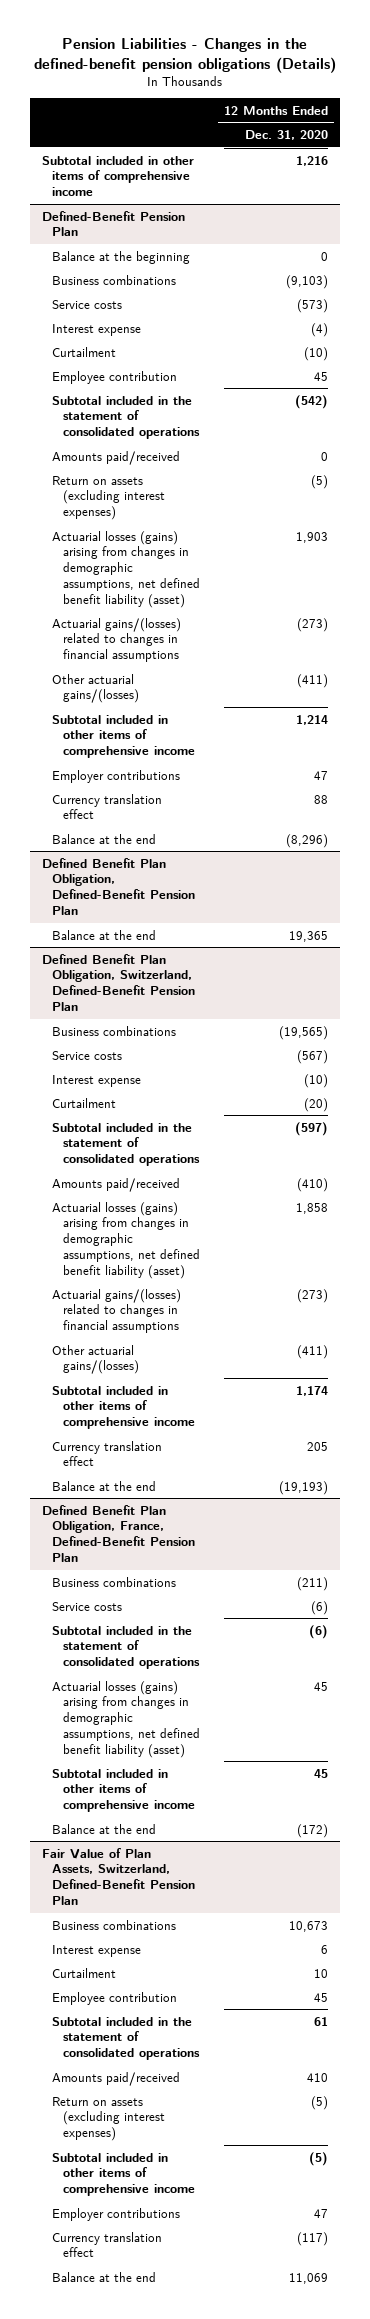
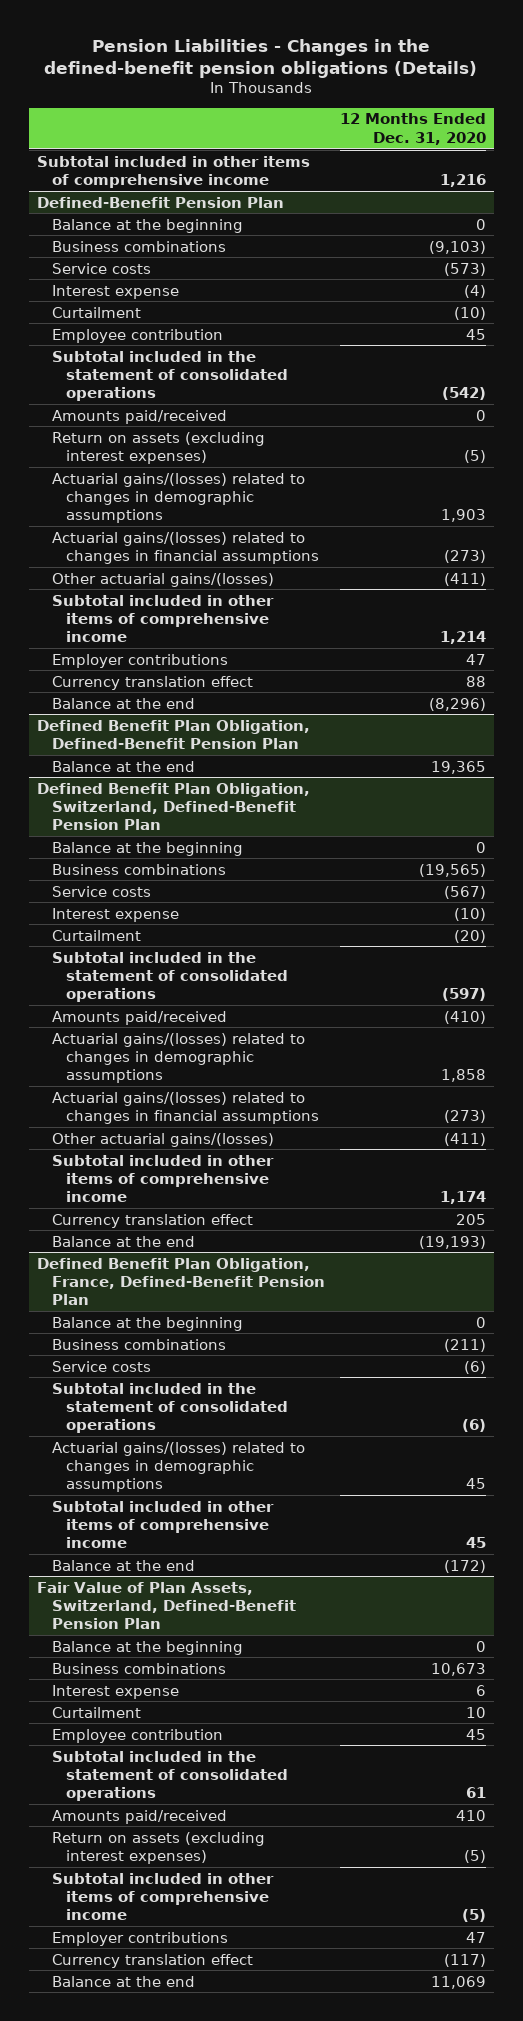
[52,530,200,608] Actuarial losses (gains) arising from changes in demographic assumptions, net defined benefit liability (asset) -> [51,472,305,524] Actuarial gains/(losses) related to changes in demographic assumptions
none -> [51,841,243,856] Balance at the beginning
[52,1201,200,1279] Actuarial losses (gains) arising from changes in demographic assumptions, net defined benefit liability (asset) -> [51,1032,305,1084] Actuarial gains/(losses) related to changes in demographic assumptions
none -> [51,1316,243,1331] Balance at the beginning
[52,1680,200,1758] Actuarial losses (gains) arising from changes in demographic assumptions, net defined benefit liability (asset) -> [51,1441,305,1493] Actuarial gains/(losses) related to changes in demographic assumptions
none -> [51,1640,243,1655] Balance at the beginning

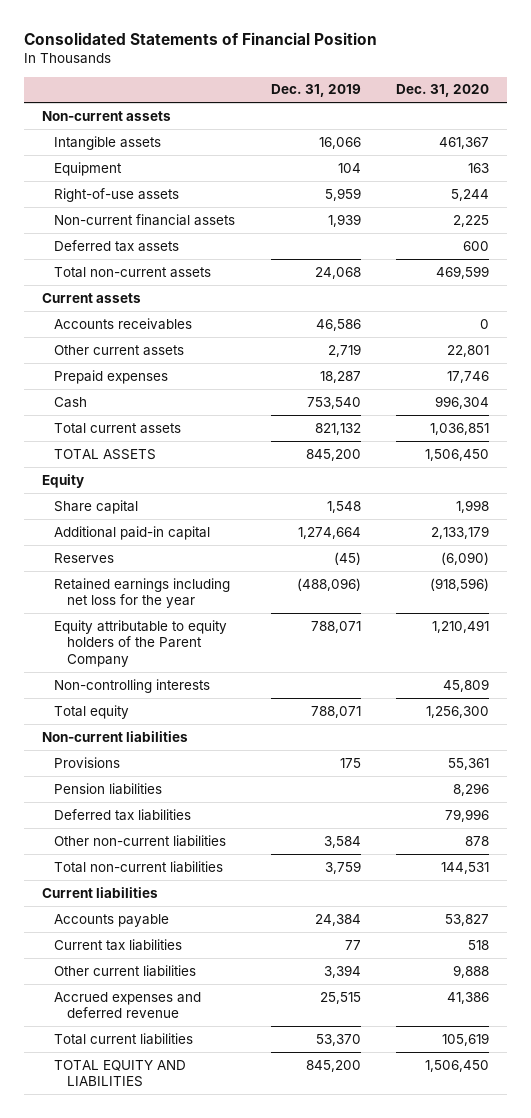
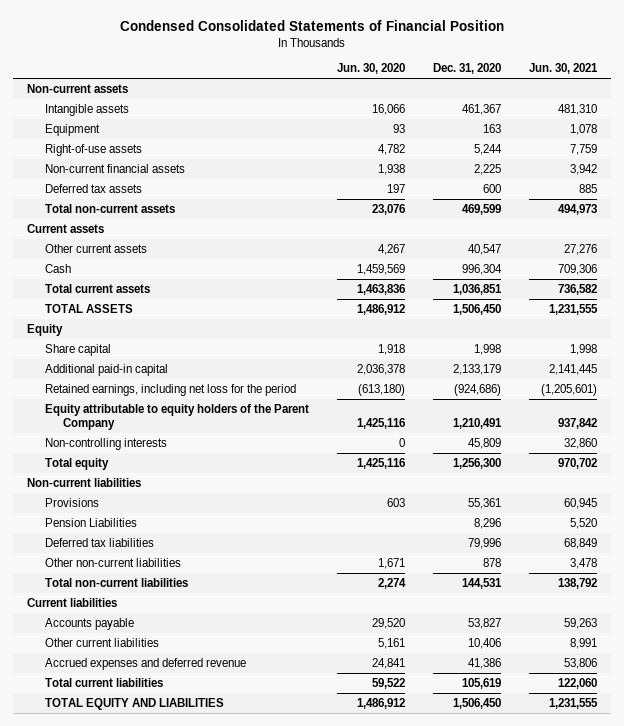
[23,31,377,45] Consolidated Statements of Financial Position -> [119,19,504,31] Condensed Consolidated Statements of Financial Position
[270,84,361,98] Dec. 31, 2019 -> none
none -> [336,63,405,75] Jun. 30, 2020
none -> [528,63,598,75] Jun. 30, 2021
[54,317,193,330] Accounts receivables -> none
[54,369,169,384] Prepaid expenses -> none
[447,344,490,357] 22,801 -> [467,243,501,255] 40,547
[54,552,115,563] Reserves -> none
[54,577,231,609] Retained earnings including net loss for the year -> [44,383,296,396] Retained earnings, including net loss for the period
[430,577,490,591] (918,596) -> [453,383,501,396] (924,686)
[54,782,163,795] Pension liabilities -> [44,517,137,527] Pension Liabilities
[54,938,183,951] Current tax liabilities -> none
[453,964,490,978] 9,888 -> [467,637,501,649] 10,406

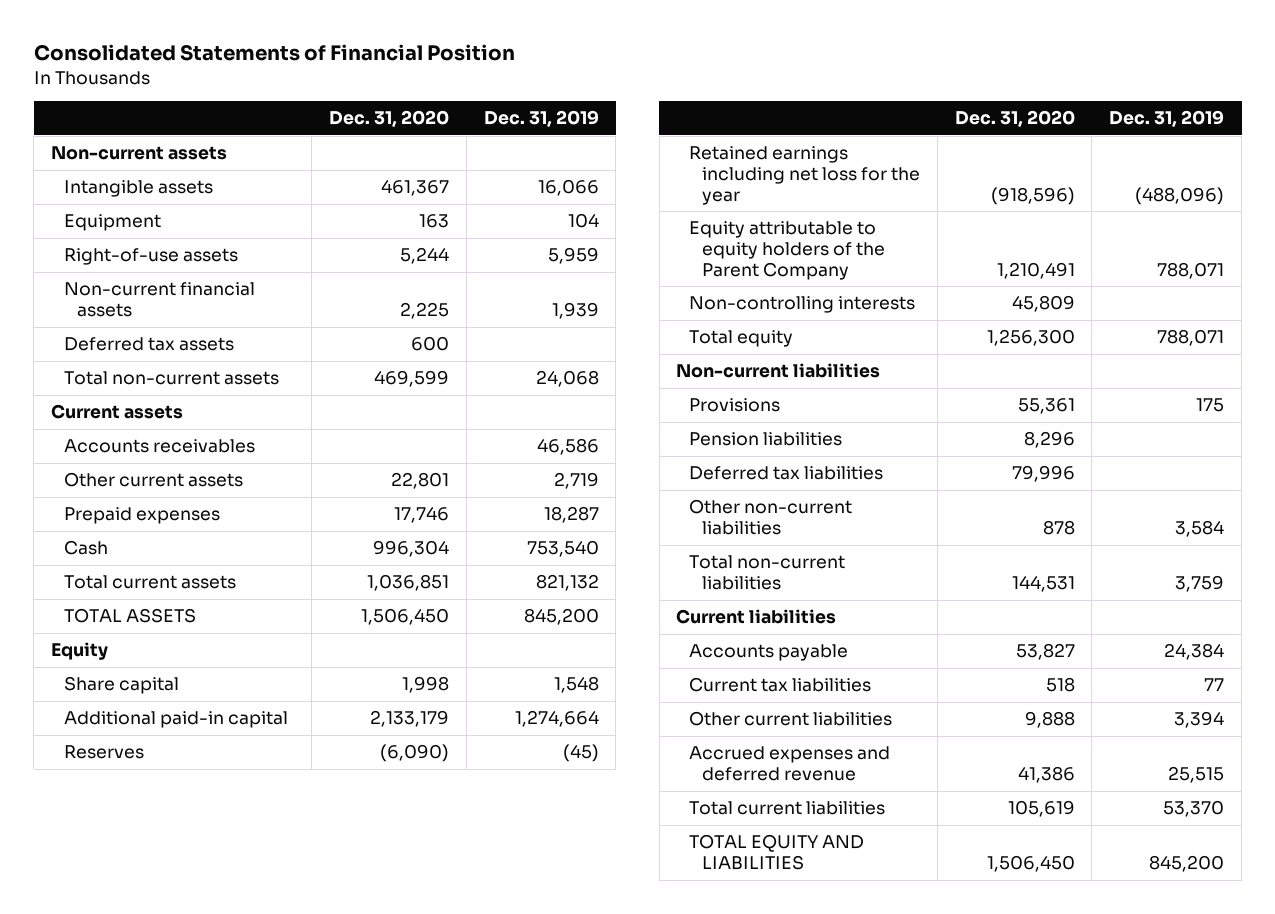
[119,19,504,31] Condensed Consolidated Statements of Financial Position -> [33,44,515,62] Consolidated Statements of Financial Position
[336,63,405,75] Jun. 30, 2020 -> none
[528,63,598,75] Jun. 30, 2021 -> none
none -> [483,110,599,128] Dec. 31, 2019
none -> [63,439,255,454] Accounts receivables
[467,243,501,255] 40,547 -> [391,472,450,490] 22,801
none -> [63,507,220,525] Prepaid expenses
none -> [63,745,144,760] Reserves
[44,383,296,396] Retained earnings, including net loss for the period -> [689,146,921,205] Retained earnings including net loss for the year
[453,383,501,396] (924,686) -> [990,186,1075,205] (918,596)
[44,517,137,527] Pension Liabilities -> [689,432,843,447] Pension liabilities
none -> [689,677,872,693] Current tax liabilities
[467,637,501,649] 10,406 -> [1024,711,1075,729] 9,888

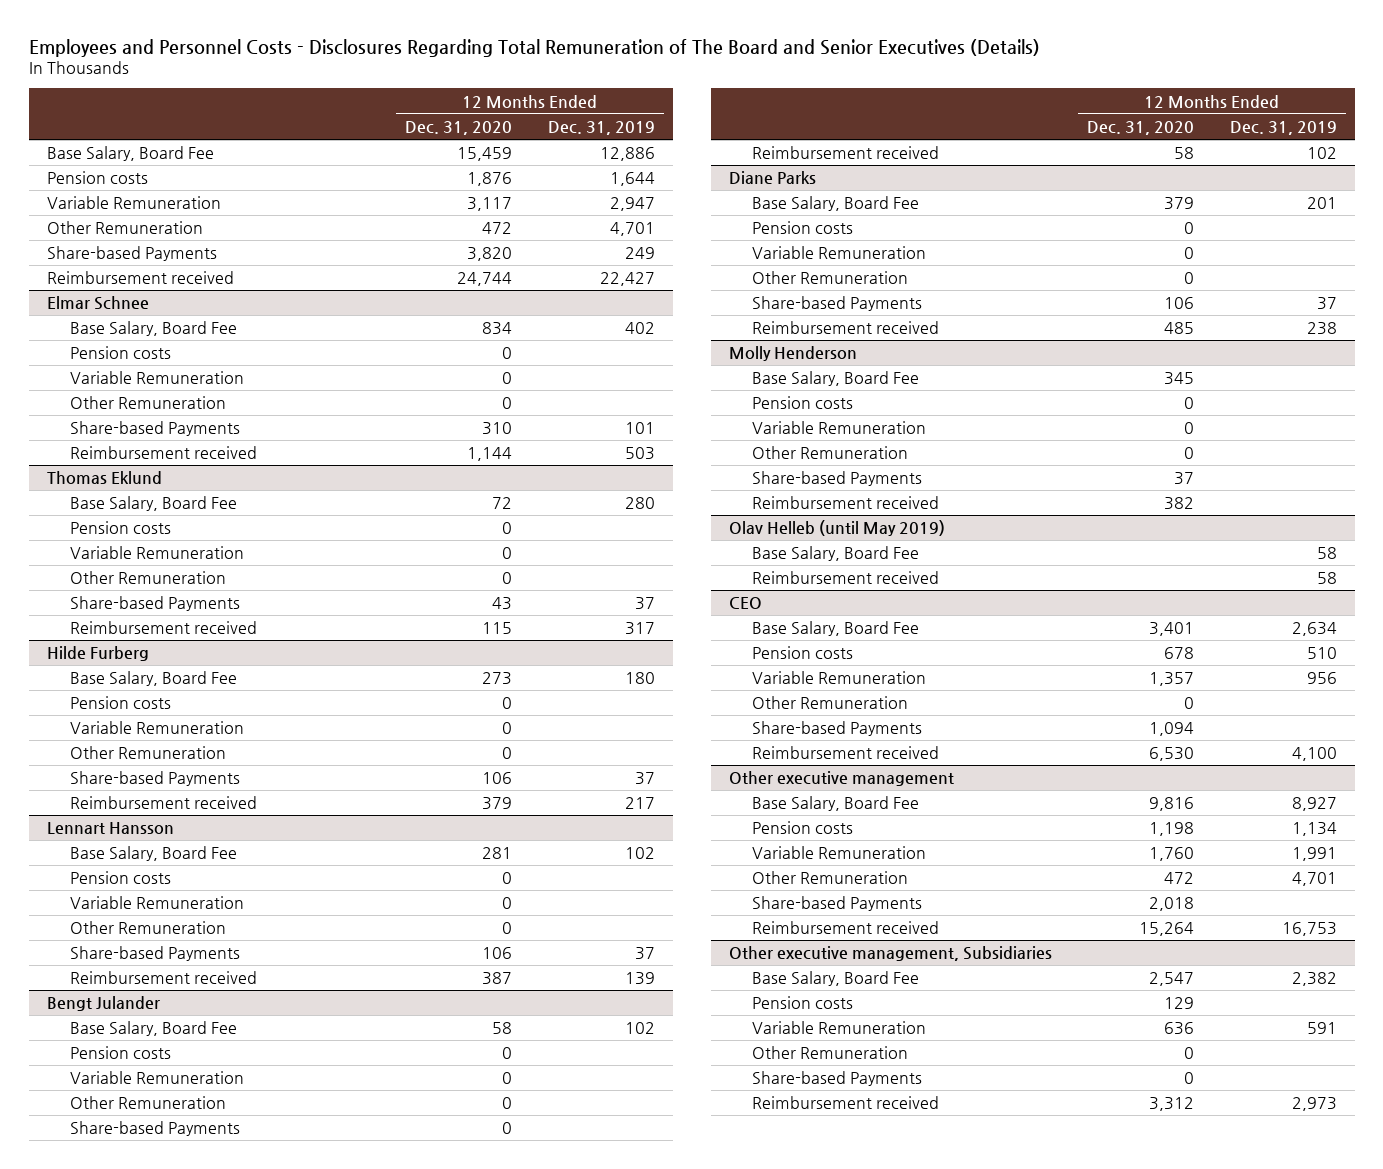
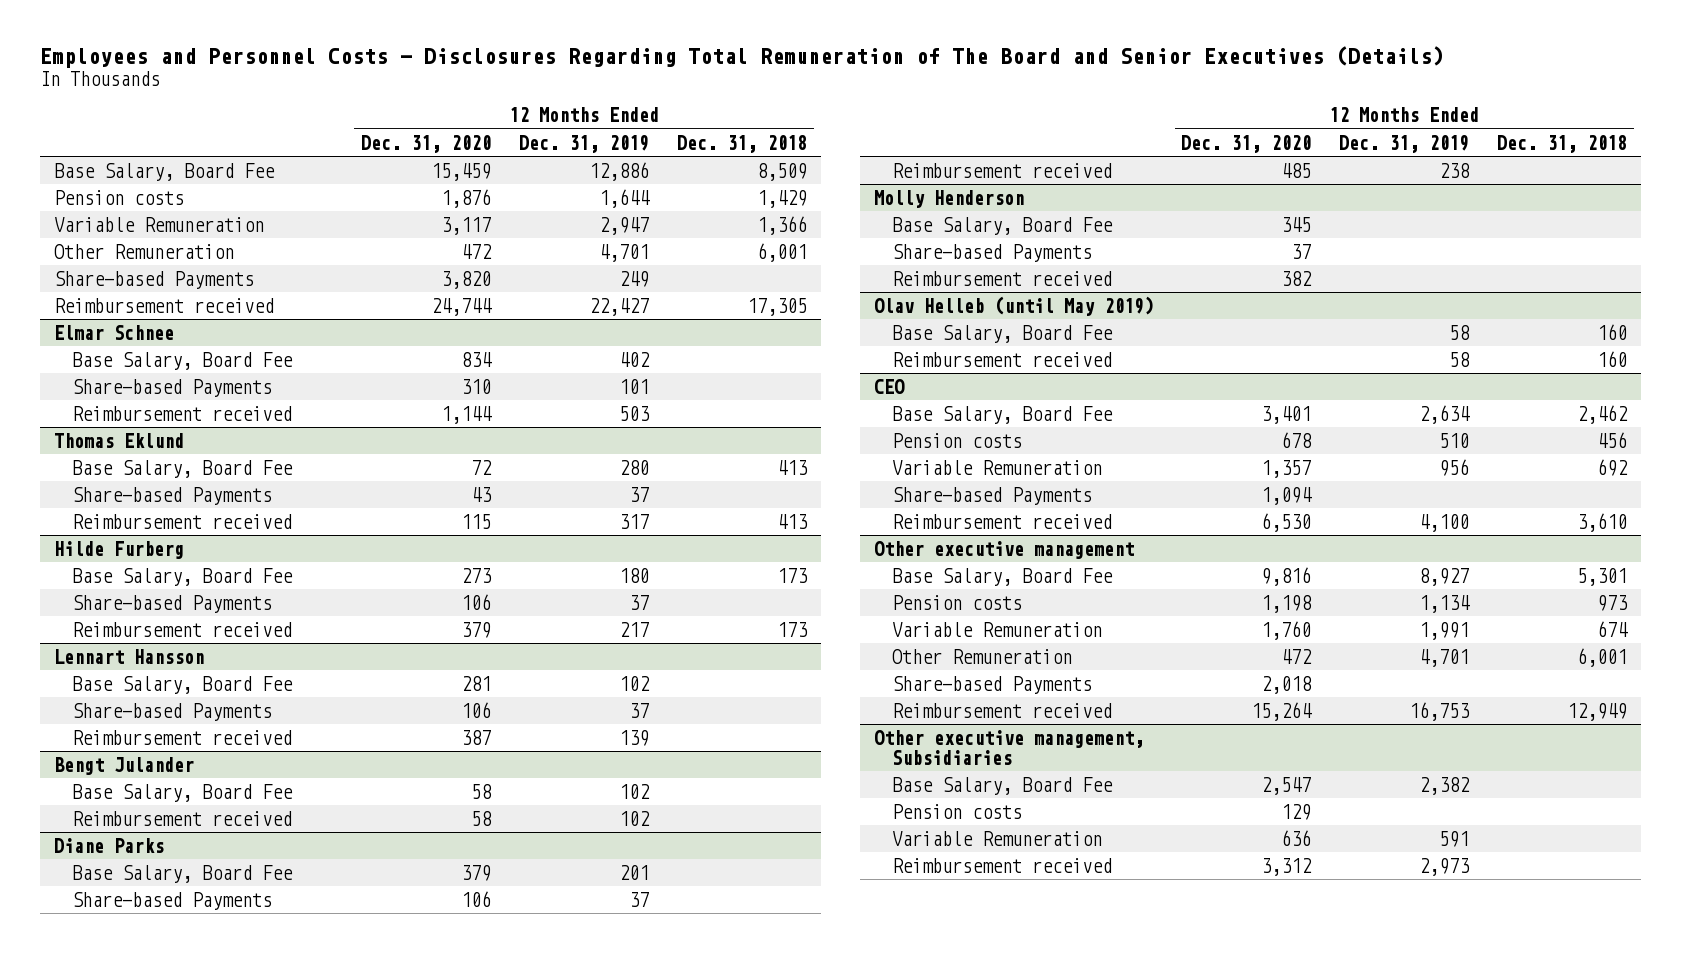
none -> [676,134,807,153] Dec. 31, 2018
[69,346,171,360] Pension costs -> none
[69,371,244,385] Variable Remuneration -> none
[69,396,226,410] Other Remuneration -> none
[69,521,171,535] Pension costs -> none
[69,546,244,560] Variable Remuneration -> none
[69,571,226,585] Other Remuneration -> none
[69,696,171,710] Pension costs -> none
[69,721,244,735] Variable Remuneration -> none
[69,746,226,760] Other Remuneration -> none
[69,871,171,885] Pension costs -> none
[69,896,244,910] Variable Remuneration -> none
[69,921,226,935] Other Remuneration -> none
[69,1046,171,1060] Pension costs -> none
[69,1071,244,1085] Variable Remuneration -> none
[69,1096,226,1110] Other Remuneration -> none
[69,1121,240,1137] Share-based Payments -> none
[751,221,853,235] Pension costs -> none
[751,246,926,260] Variable Remuneration -> none
[751,271,908,285] Other Remuneration -> none
[751,396,853,410] Pension costs -> none
[751,421,926,435] Variable Remuneration -> none
[751,446,908,460] Other Remuneration -> none
[751,696,908,710] Other Remuneration -> none
[751,1046,908,1060] Other Remuneration -> none
[751,1071,922,1087] Share-based Payments -> none

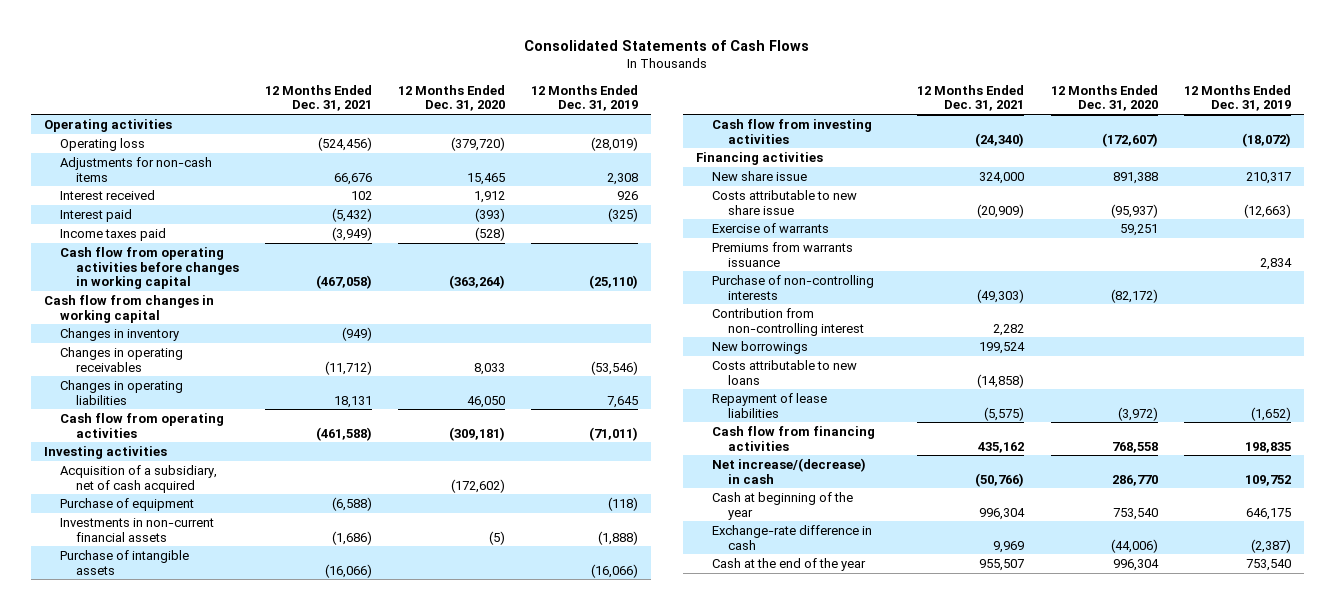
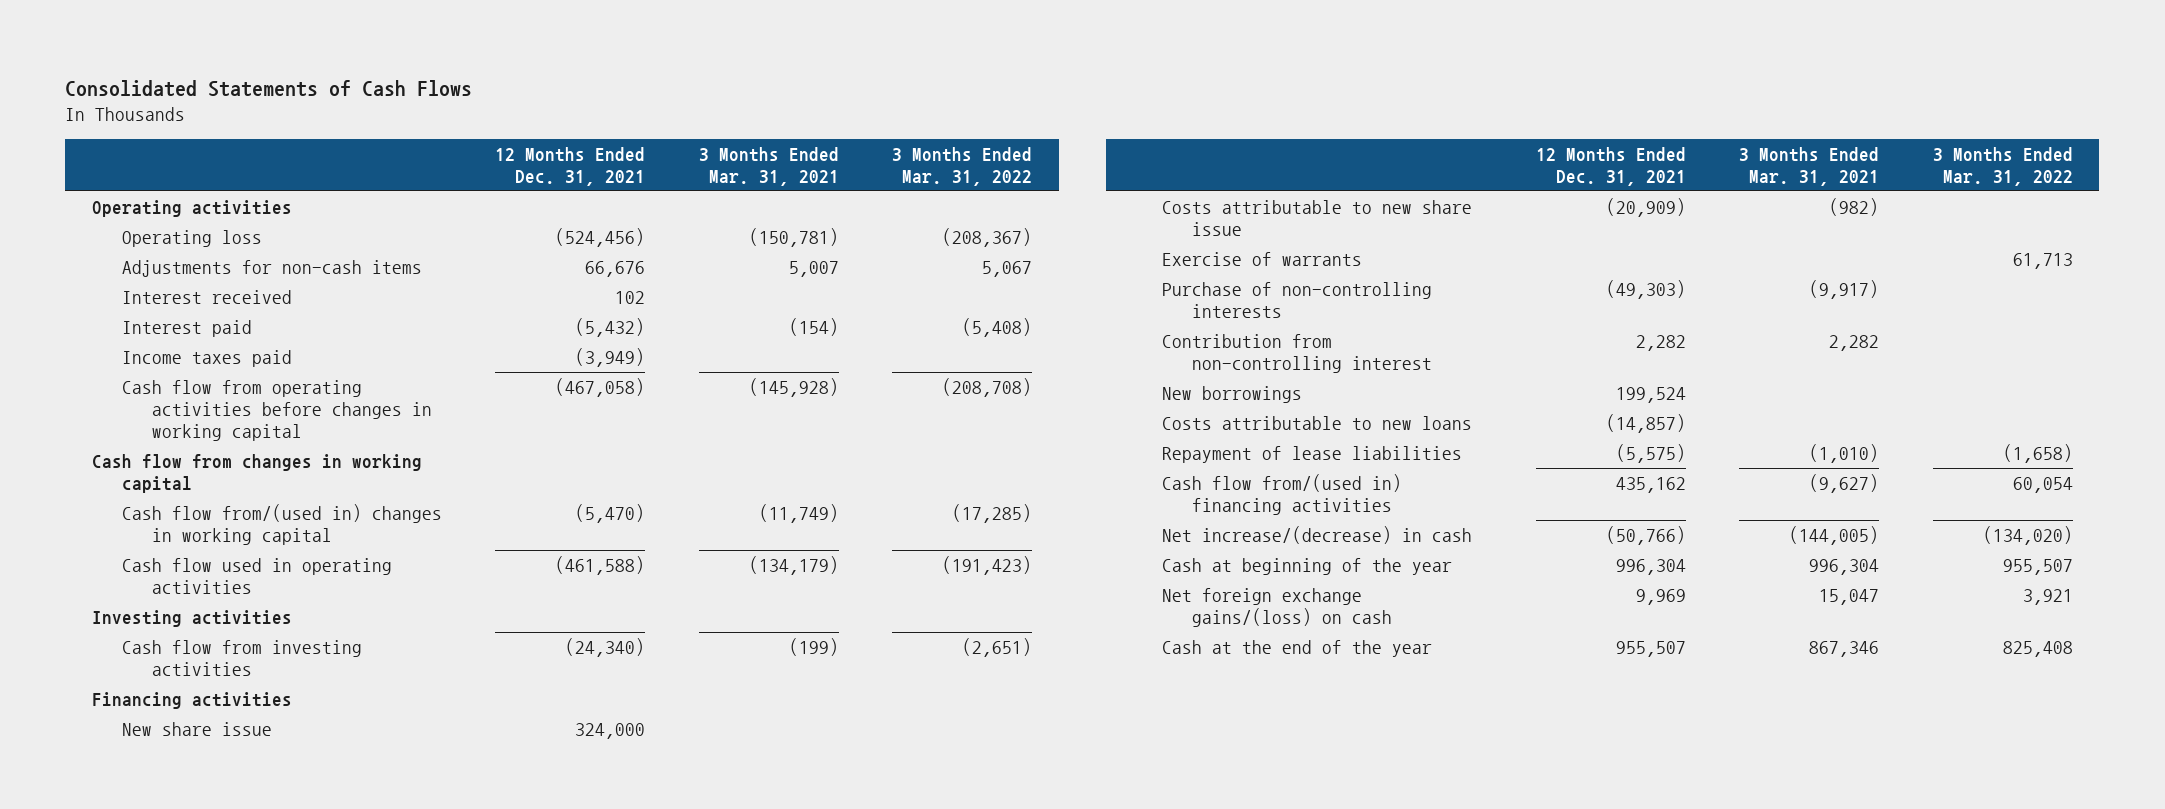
[398,84,506,112] 12 Months Ended Dec. 31, 2020 -> none
[531,84,639,112] 12 Months Ended Dec. 31, 2019 -> none
none -> [698,146,839,187] 3 Months Ended Mar. 31, 2021
none -> [892,146,1033,187] 3 Months Ended Mar. 31, 2022
[59,327,179,341] Changes in inventory -> none
[59,346,183,372] Changes in operating receivables -> none
[59,379,183,405] Changes in operating liabilities -> none
none -> [121,503,442,546] Cash flow from/(used in) changes in working capital
[59,412,224,438] Cash flow from operating activities -> [121,557,392,595] Cash flow used in operating activities
[59,464,217,493] Acquisition of a subsidiary, net of cash acquired -> none
[59,497,194,511] Purchase of equipment -> none
[59,517,214,542] Investments in non-current financial assets -> none
[59,549,189,575] Purchase of intangible assets -> none
[712,241,854,267] Premiums from warrants issuance -> none
[977,373,1025,388] (14,858) -> [1605,413,1686,433] (14,857)
[712,425,876,451] Cash flow from financing activities -> [1162,473,1403,516] Cash flow from/(used in) financing activities
[712,524,873,550] Exchange-rate difference in cash -> [1162,587,1393,628] Net foreign exchange gains/(loss) on cash

